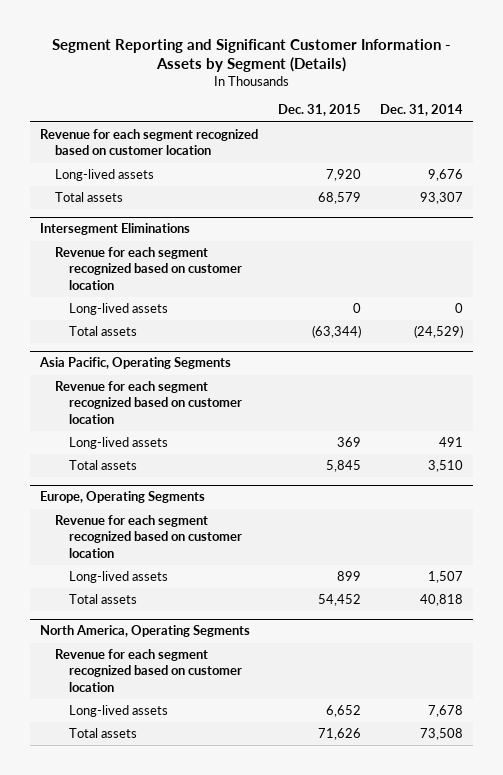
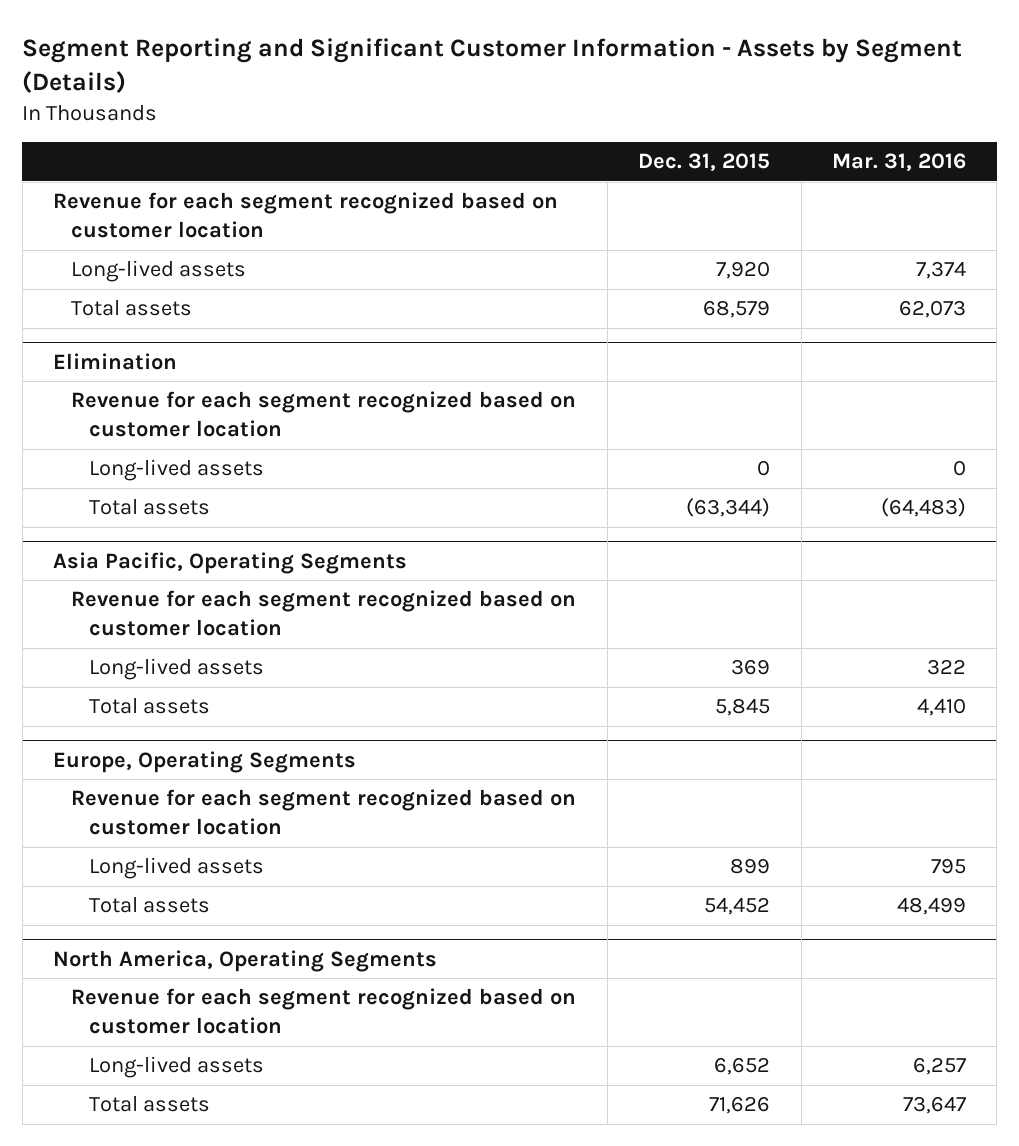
[380,104,464,117] Dec. 31, 2014 -> none
none -> [831,153,966,172] Mar. 31, 2016
[39,223,190,236] Intersegment Eliminations -> [53,352,178,370] Elimination

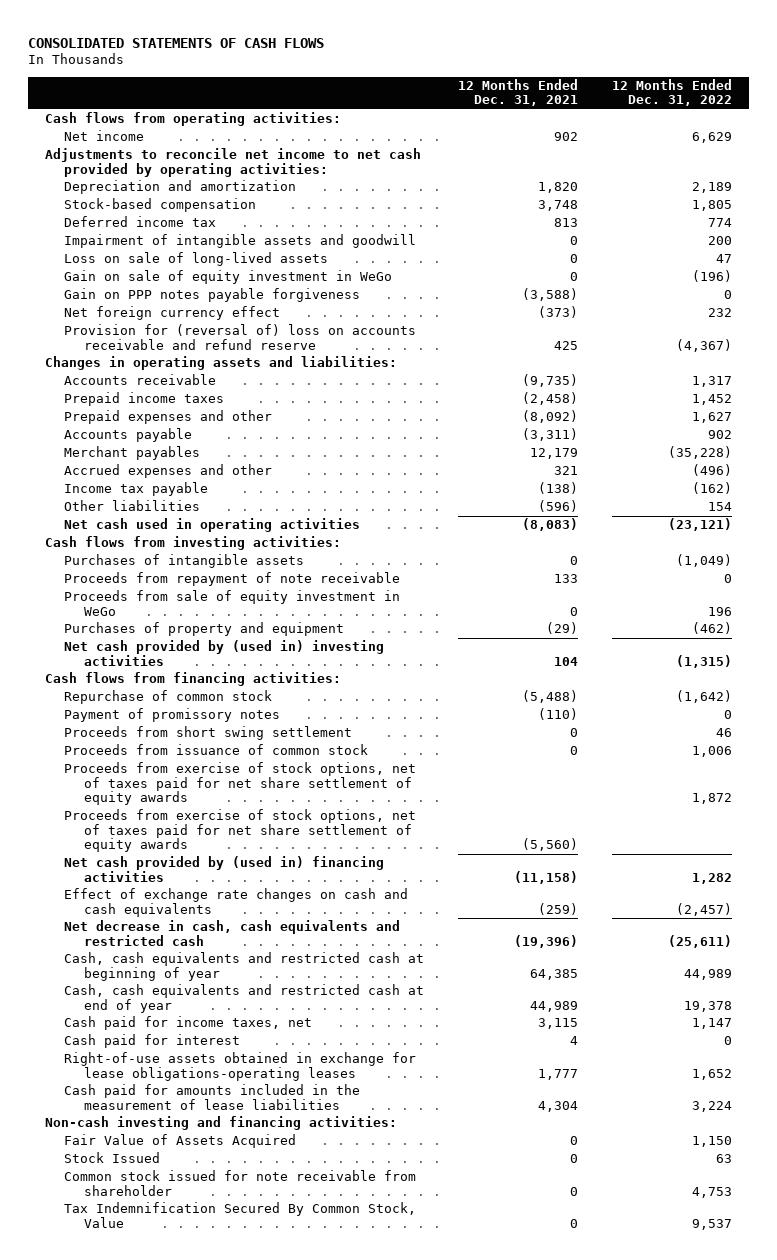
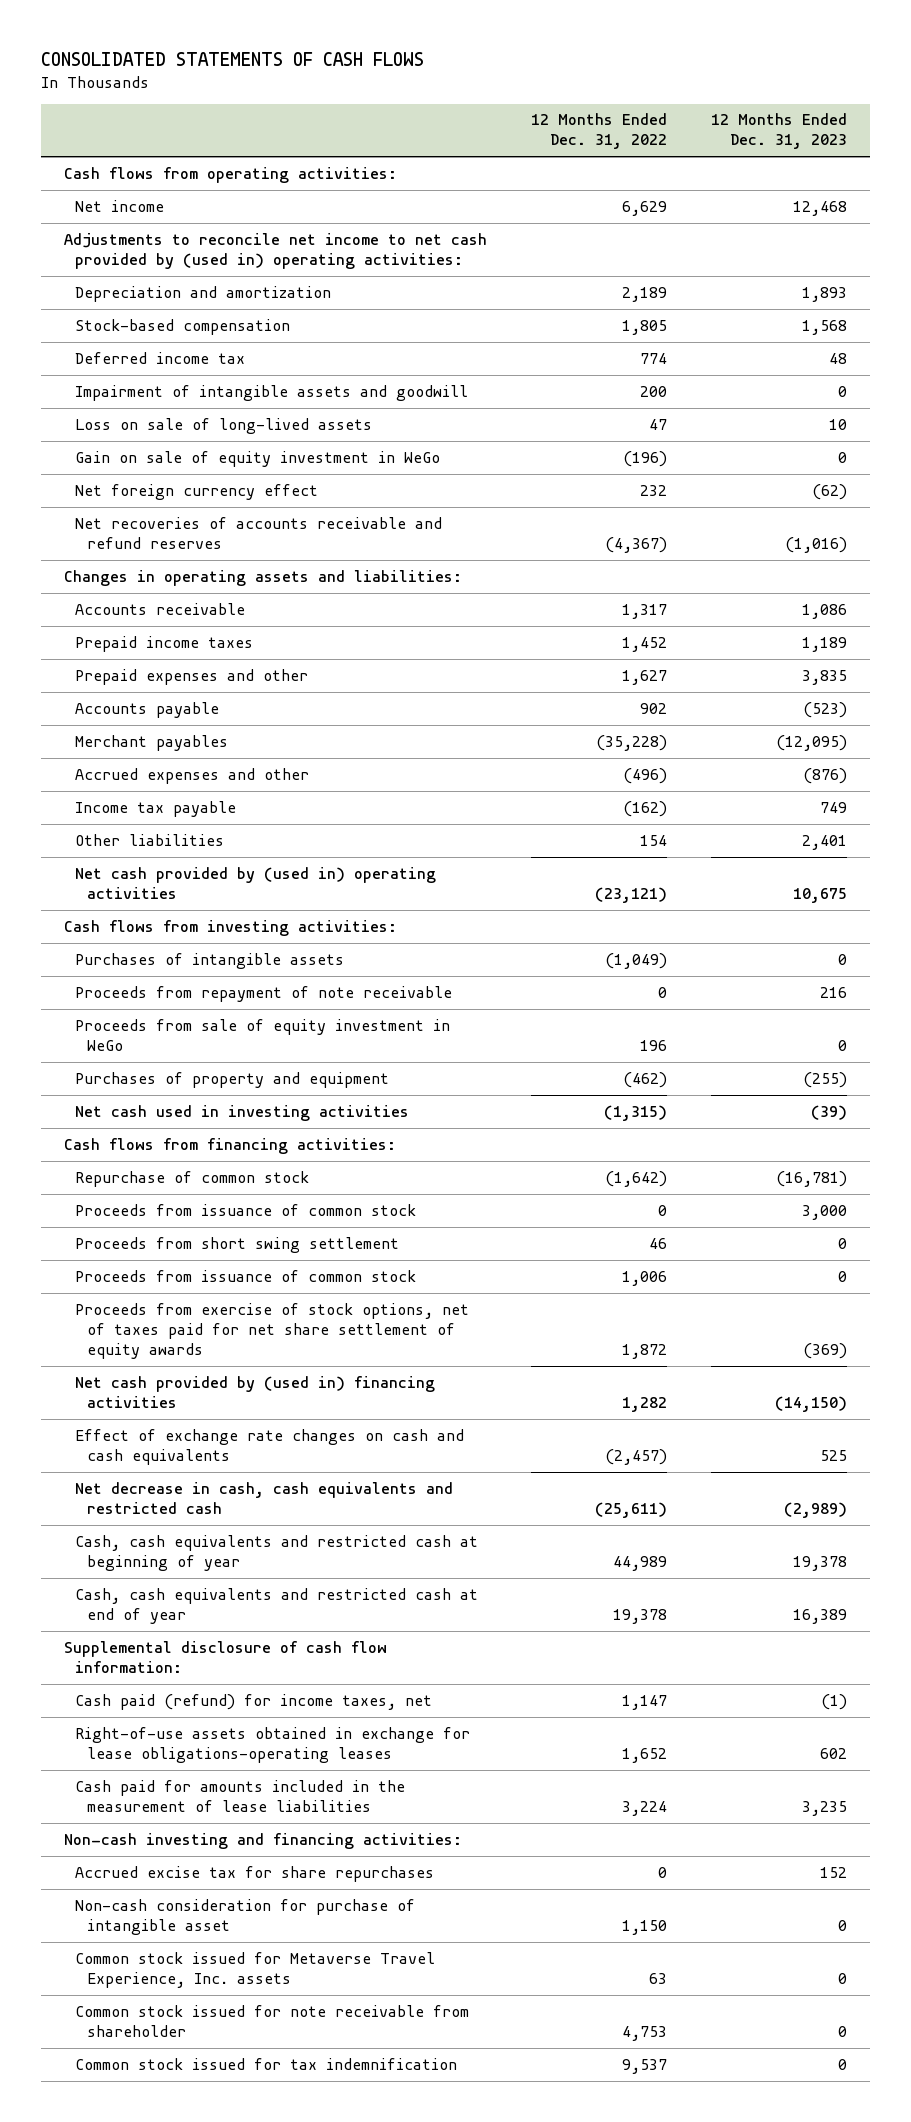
[458,78,579,107] 12 Months Ended Dec. 31, 2021 -> none
none -> [711,113,848,150] 12 Months Ended Dec. 31, 2023
[45,148,422,177] Adjustments to reconcile net income to net cash provided by operating activities: -> [63,232,487,269] Adjustments to reconcile net income to net cash provided by (used in) operating activities:
[64,288,361,303] Gain on PPP notes payable forgiveness -> none
[64,324,417,350] Provision for (reversal of) loss on accounts receivable and refund reserve -> [75,516,443,549] Net recoveries of accounts receivable and refund reserves
[64,518,361,533] Net cash used in operating activities -> [75,866,437,899] Net cash provided by (used in) operating activities
[64,640,385,666] Net cash provided by (used in) investing activities -> [75,1104,410,1121] Net cash used in investing activities
[64,708,281,723] Payment of promissory notes -> none
none -> [75,1203,417,1216] Proceeds from issuance of common stock
[64,809,417,853] Proceeds from exercise of stock options, net of taxes paid for net share settlement of equity awards -> none
[64,1034,241,1049] Cash paid for interest -> none
none -> [63,1640,387,1673] Supplemental disclosure of cash flow information:
[64,1016,313,1031] Cash paid for income taxes, net -> [75,1693,433,1710] Cash paid (refund) for income taxes, net
none -> [75,1865,435,1882] Accrued excise tax for share repurchases
[64,1134,297,1149] Fair Value of Assets Acquired -> [75,1898,416,1935] Non-cash consideration for purchase of intangible asset
[64,1152,161,1164] Stock Issued -> [75,1951,436,1988] Common stock issued for Metaverse Travel Experience, Inc. assets
[64,1202,417,1228] Tax Indemnification Secured By Common Stock, Value -> [75,2057,458,2070] Common stock issued for tax indemnification

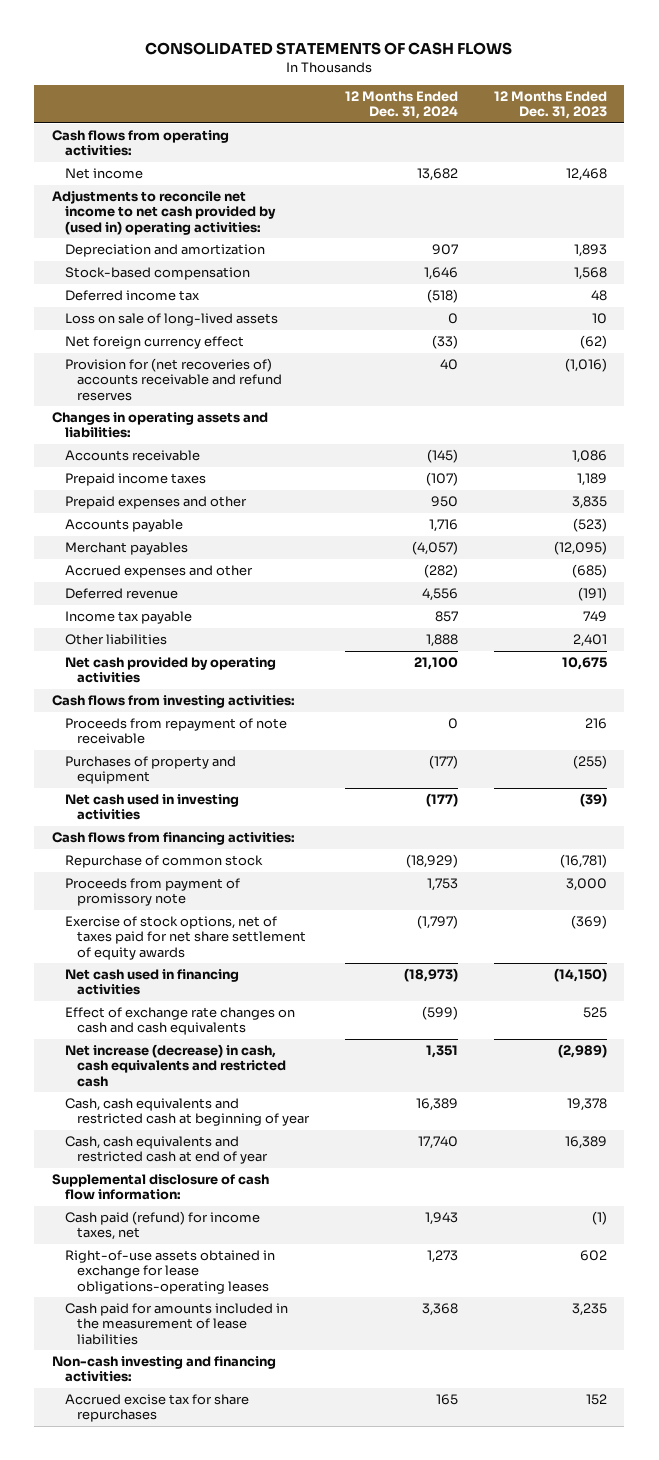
[531,113,668,150] 12 Months Ended Dec. 31, 2022 -> none
none -> [344,90,458,120] 12 Months Ended Dec. 31, 2024
[75,384,469,401] Impairment of intangible assets and goodwill -> none
[75,450,441,467] Gain on sale of equity investment in WeGo -> none
[75,516,443,549] Net recoveries of accounts receivable and refund reserves -> [64,358,283,401] Provision for (net recoveries of) accounts receivable and refund reserves
[803,767,848,784] (876) -> [571,564,607,579] (685)
none -> [64,588,178,600] Deferred revenue
[75,866,437,899] Net cash provided by (used in) operating activities -> [64,657,276,684] Net cash provided by operating activities
[75,952,345,969] Purchases of intangible assets -> none
[75,1018,451,1051] Proceeds from sale of equity investment in WeGo -> none
[75,1236,400,1253] Proceeds from short swing settlement -> none
[75,1269,417,1282] Proceeds from issuance of common stock -> none
[75,1203,417,1216] Proceeds from issuance of common stock -> [64,878,240,907] Proceeds from payment of promissory note
[75,1302,470,1359] Proceeds from exercise of stock options, net of taxes paid for net share settlement of equity awards -> [64,916,307,960] Exercise of stock options, net of taxes paid for net share settlement of equity awards
[75,1375,436,1408] Net cash provided by (used in) financing activities -> [64,969,239,996] Net cash used in financing activities
[75,1481,454,1514] Net decrease in cash, cash equivalents and restricted cash -> [64,1044,287,1087] Net increase (decrease) in cash, cash equivalents and restricted cash
[75,1898,416,1935] Non-cash consideration for purchase of intangible asset -> none
[75,1951,436,1988] Common stock issued for Metaverse Travel Experience, Inc. assets -> none
[75,2004,470,2037] Common stock issued for note receivable from shareholder -> none
[75,2057,458,2070] Common stock issued for tax indemnification -> none

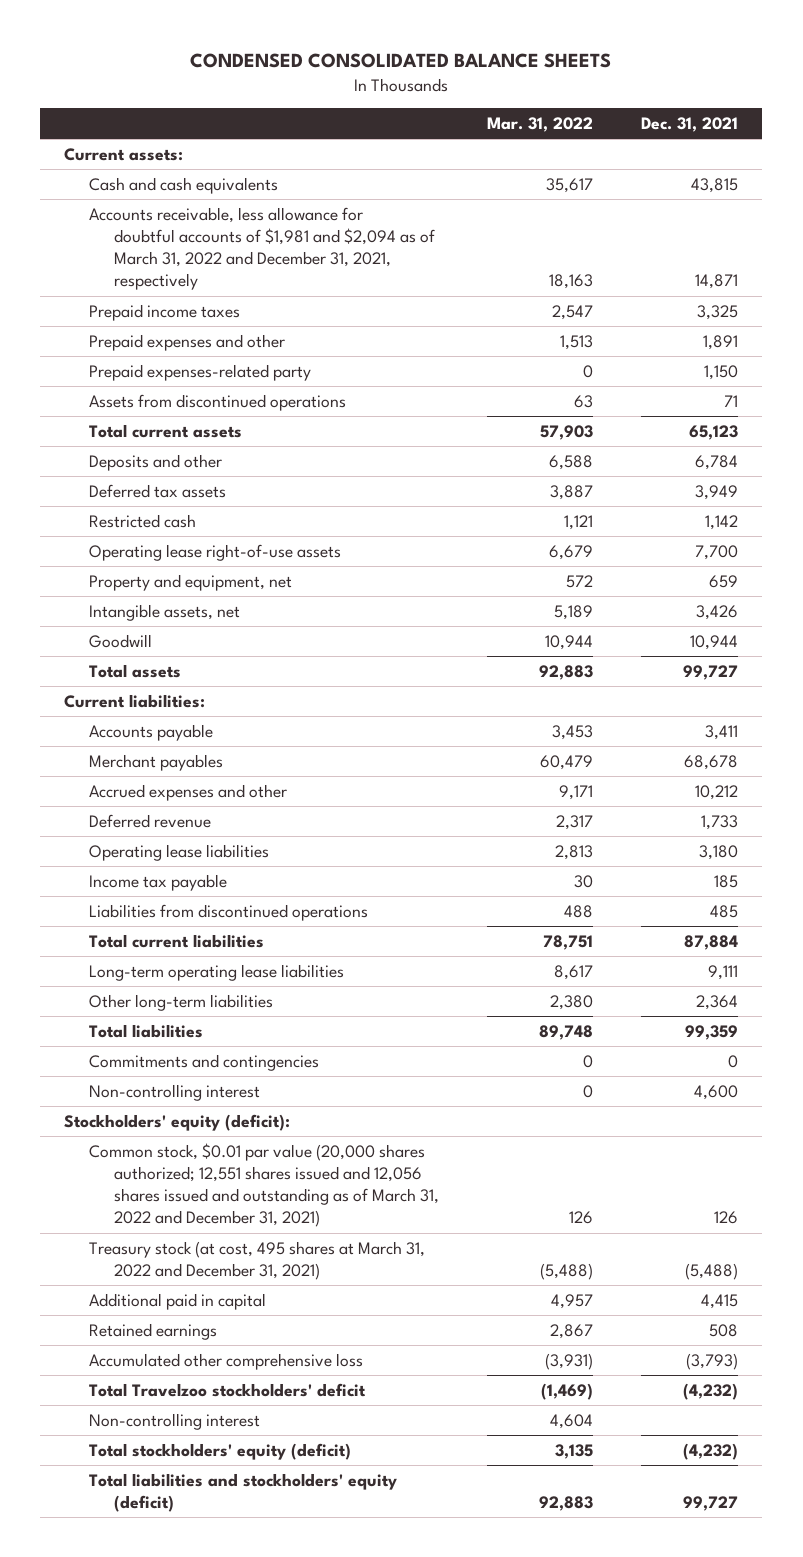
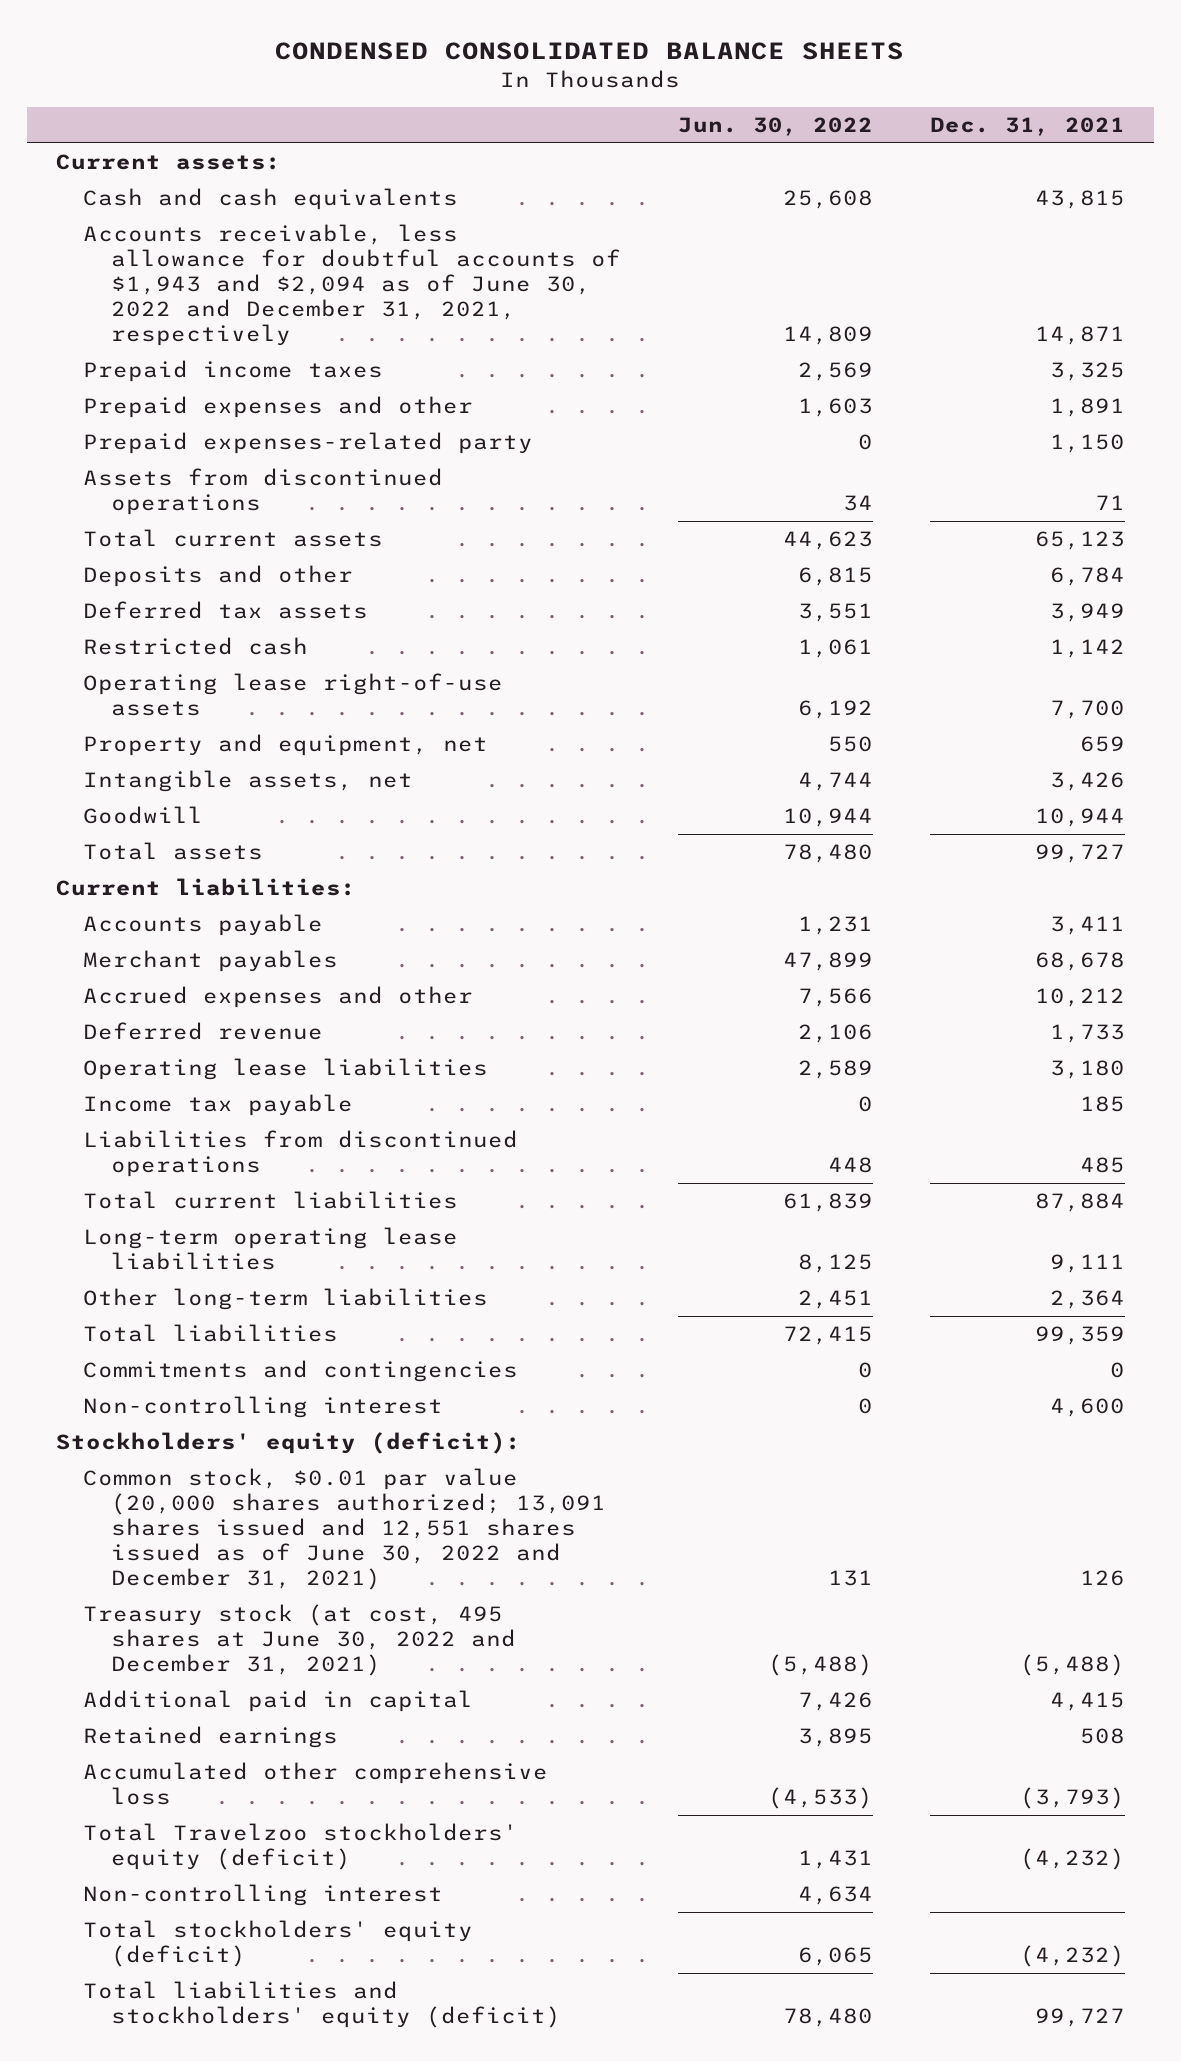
[487,116,594,132] Mar. 31, 2022 -> none
none -> [678,117,874,137] Jun. 30, 2022
[89,206,436,291] Accounts receivable, less allowance for doubtful accounts of $1,981 and $2,094 as of March 31, 2022 and December 31, 2021, respectively -> [83,223,621,347] Accounts receivable, less allowance for doubtful accounts of $1,943 and $2,094 as of June 30, 2022 and December 31, 2021, respectively
[89,1142,440,1228] Common stock, $0.01 par value (20,000 shares authorized; 12,551 shares issued and 12,056 shares issued and outstanding as of March 31, 2022 and December 31, 2021) -> [83,1467,606,1591] Common stock, $0.01 par value (20,000 shares authorized; 13,091 shares issued and 12,551 shares issued as of June 30, 2022 and December 31, 2021)
[89,1240,426,1280] Treasury stock (at cost, 495 shares at March 31, 2022 and December 31, 2021) -> [83,1603,516,1677] Treasury stock (at cost, 495 shares at June 30, 2022 and December 31, 2021)
[89,1382,367,1397] Total Travelzoo stockholders' deficit -> [83,1822,519,1871] Total Travelzoo stockholders' equity (deficit)

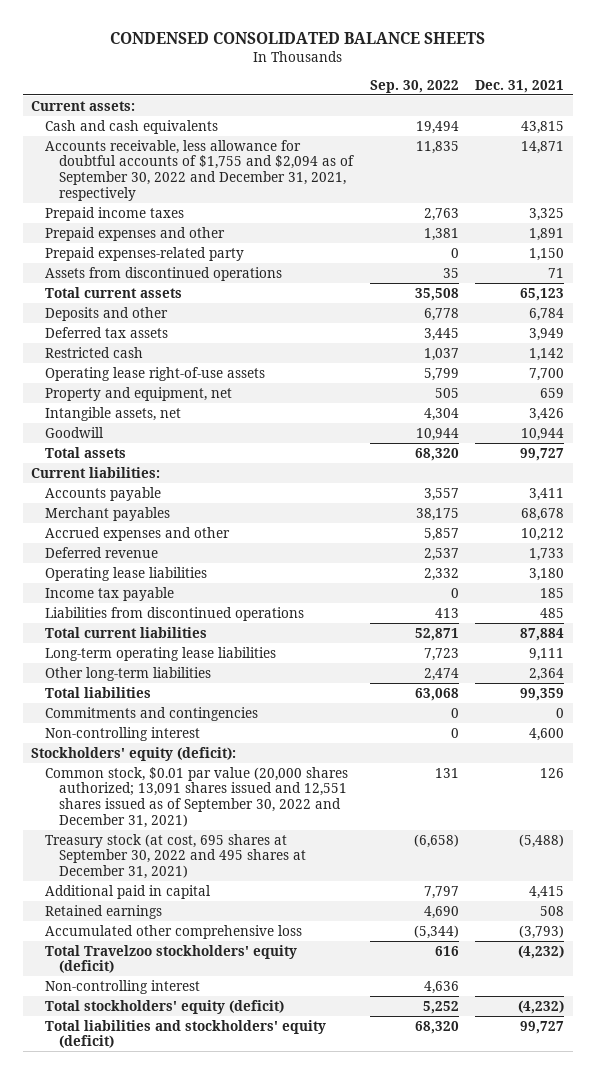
[678,117,874,137] Jun. 30, 2022 -> none
none -> [369,79,459,93] Sep. 30, 2022
[83,223,621,347] Accounts receivable, less allowance for doubtful accounts of $1,943 and $2,094 as of June 30, 2022 and December 31, 2021, respectively -> [45,139,354,201] Accounts receivable, less allowance for doubtful accounts of $1,755 and $2,094 as of September 30, 2022 and December 31, 2021, respectively
[83,1467,606,1591] Common stock, $0.01 par value (20,000 shares authorized; 13,091 shares issued and 12,551 shares issued as of June 30, 2022 and December 31, 2021) -> [45,766,349,828] Common stock, $0.01 par value (20,000 shares authorized; 13,091 shares issued and 12,551 shares issued as of September 30, 2022 and December 31, 2021)
[83,1603,516,1677] Treasury stock (at cost, 495 shares at June 30, 2022 and December 31, 2021) -> [45,833,306,880] Treasury stock (at cost, 695 shares at September 30, 2022 and 495 shares at December 31, 2021)

